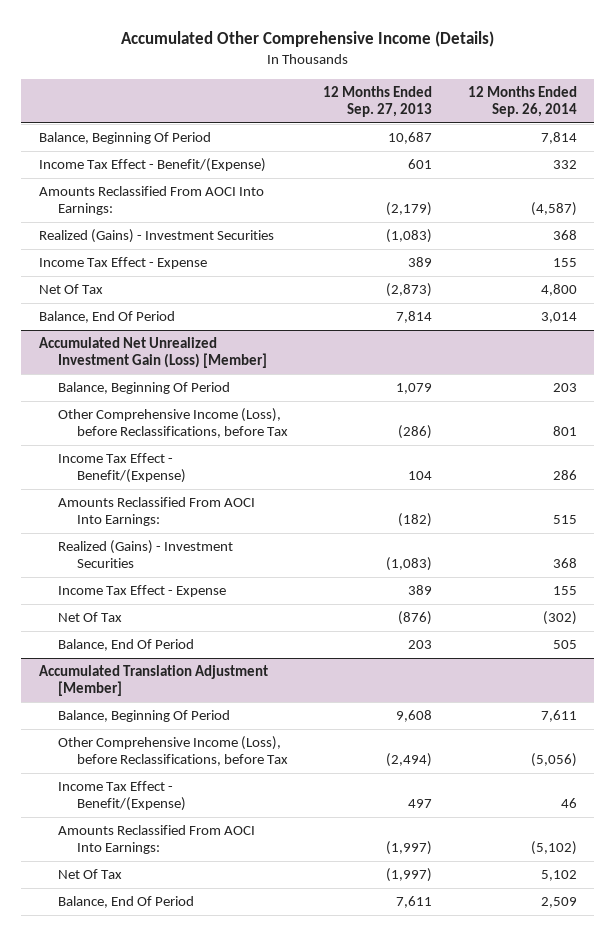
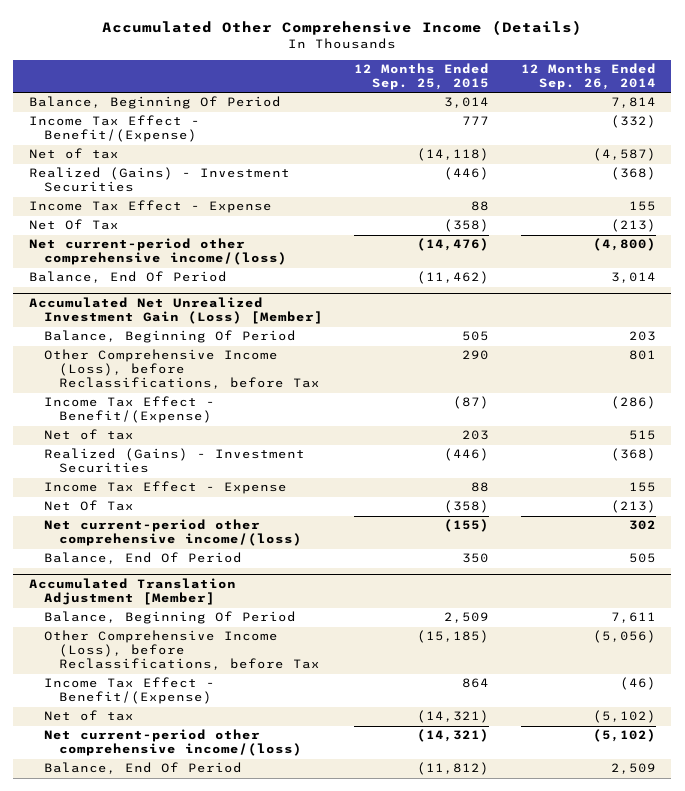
[323,86,433,118] 12 Months Ended Sep. 27, 2013 -> none
none -> [354,63,490,91] 12 Months Ended Sep. 25, 2015
[552,160,577,170] 332 -> [610,115,656,129] (332)
[38,186,264,216] Amounts Reclassified From AOCI Into Earnings: -> [29,148,120,160] Net of tax
[552,230,577,241] 368 -> [610,167,656,181] (368)
[540,284,577,297] 4,800 -> [610,219,656,233] (213)
none -> [29,238,287,266] Net current-period other comprehensive income/(loss)
[552,470,577,481] 286 -> [610,396,656,410] (286)
[57,497,255,527] Amounts Reclassified From AOCI Into Earnings: -> [43,429,134,441] Net of tax
[552,558,577,569] 368 -> [610,448,656,462] (368)
[542,611,577,626] (302) -> [610,500,656,514] (213)
none -> [43,519,302,547] Net current-period other comprehensive income/(loss)
[57,869,122,880] Net Of Tax -> none
[560,798,577,809] 46 -> [619,677,656,691] (46)
[57,825,255,855] Amounts Reclassified From AOCI Into Earnings: -> [43,710,134,722] Net of tax
none -> [43,729,302,757] Net current-period other comprehensive income/(loss)

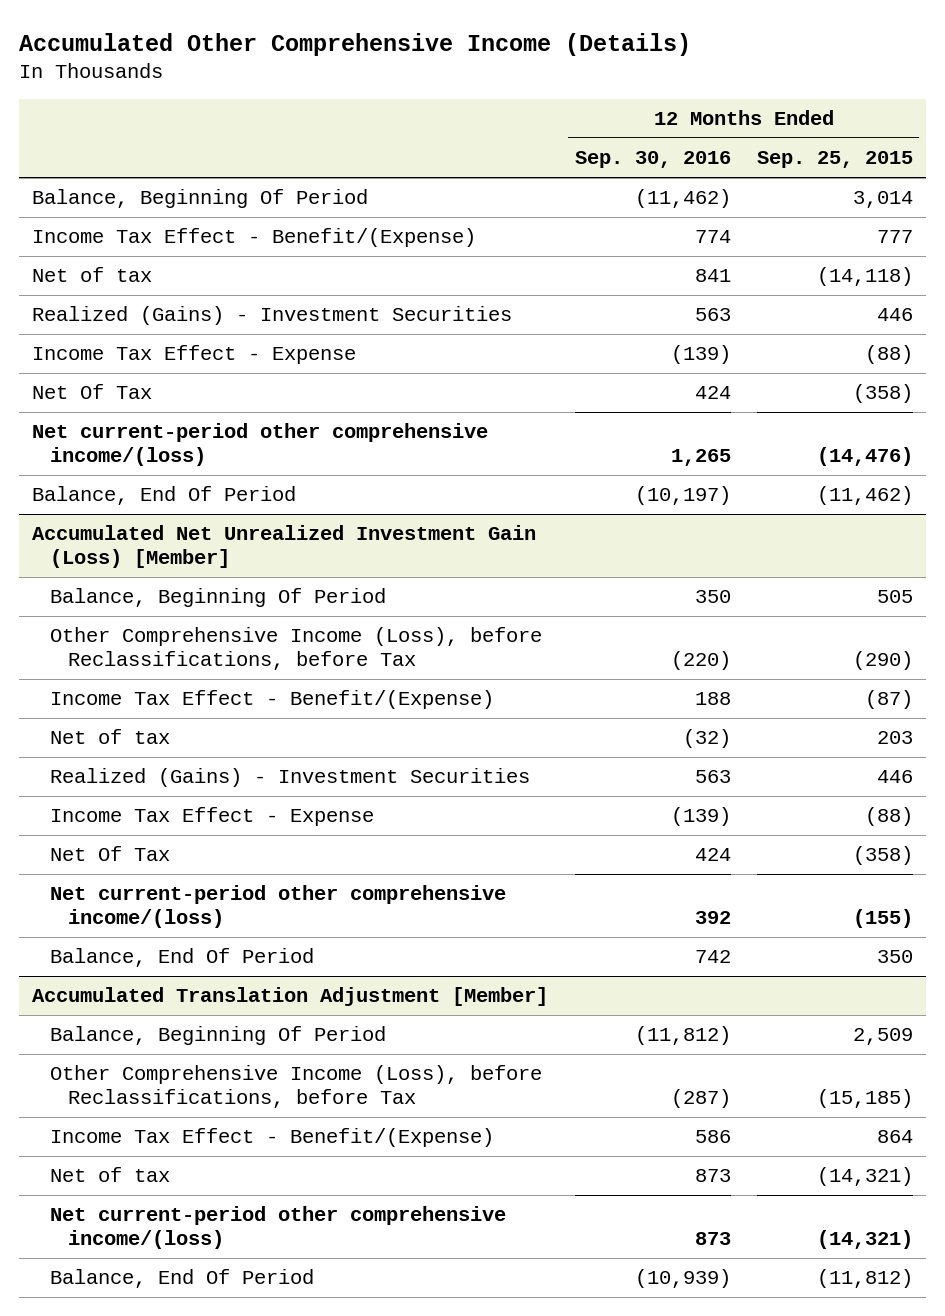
[520,63,656,91] 12 Months Ended Sep. 26, 2014 -> none
none -> [574,151,731,169] Sep. 30, 2016
[444,167,490,181] (446) -> [876,308,913,322] 446
[471,201,490,212] 88 -> [864,345,913,365] (88)
[462,350,490,361] 290 -> [852,650,913,670] (290)
[444,448,490,462] (446) -> [876,770,913,784] 446
[471,482,490,493] 88 -> [864,807,913,827] (88)

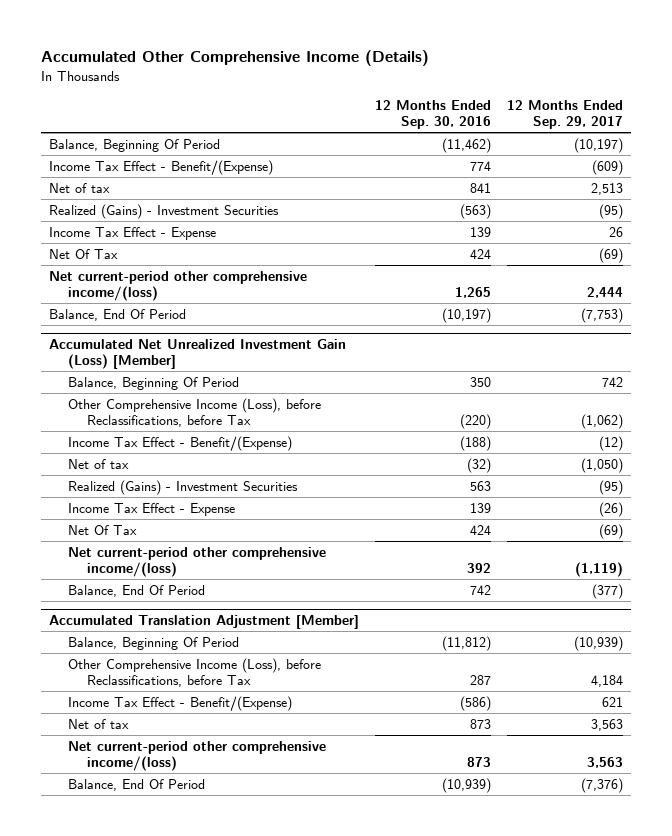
[756,151,913,169] Sep. 25, 2015 -> none
none -> [507,99,624,130] 12 Months Ended Sep. 29, 2017
[694,308,731,322] 563 -> [460,203,492,219] (563)
[670,345,731,365] (139) -> [470,226,492,237] 139
[694,692,731,706] 188 -> [460,435,492,451] (188)
[670,807,731,827] (139) -> [470,502,492,513] 139
[670,1088,731,1108] (287) -> [470,674,492,685] 287
[694,1130,731,1144] 586 -> [460,695,492,711] (586)

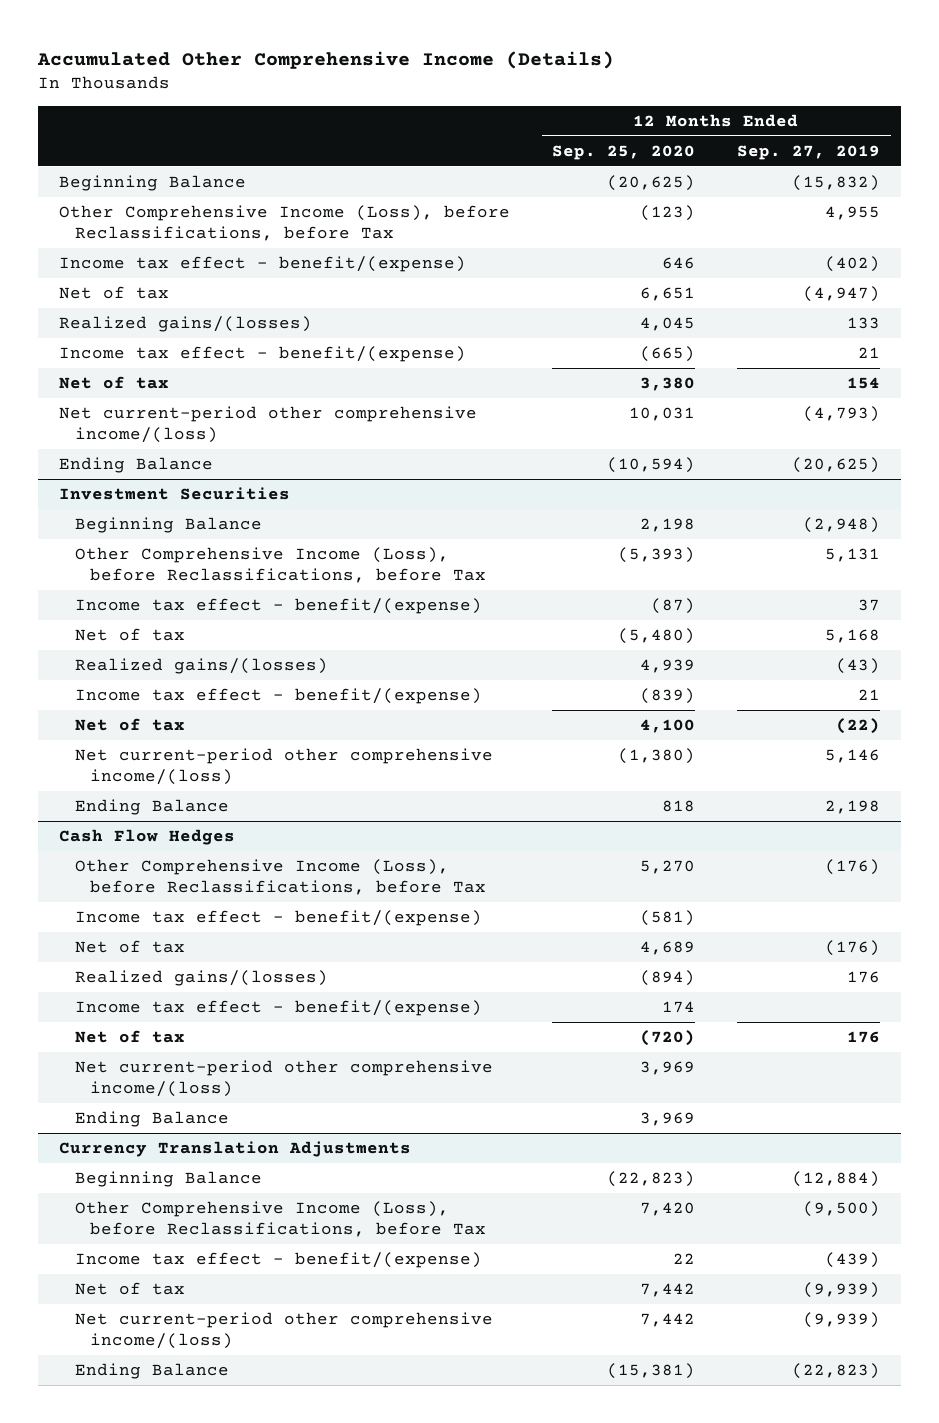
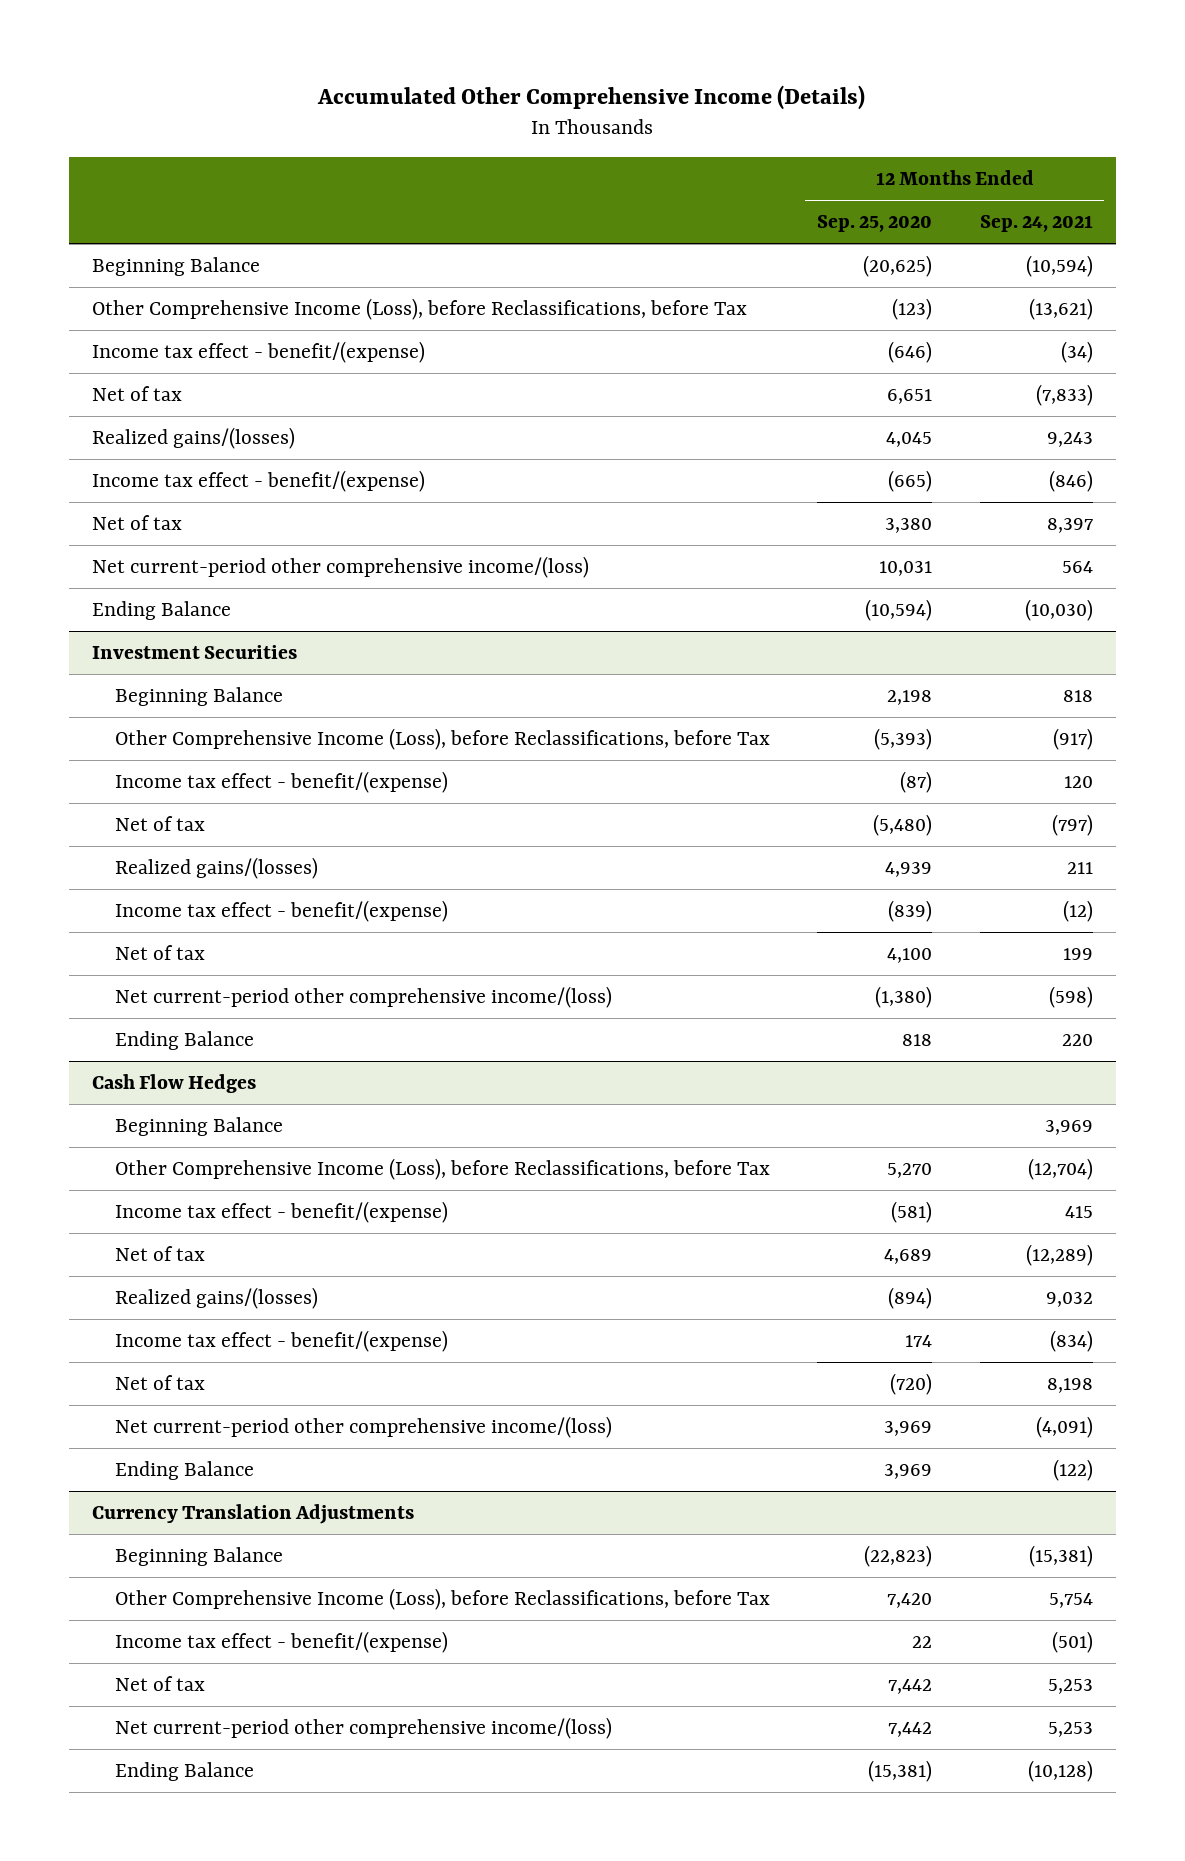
[737,144,881,160] Sep. 27, 2019 -> none
none -> [979,215,1093,233] Sep. 24, 2021
[662,257,696,270] 646 -> [888,341,933,364] (646)
none -> [114,1117,283,1137] Beginning Balance

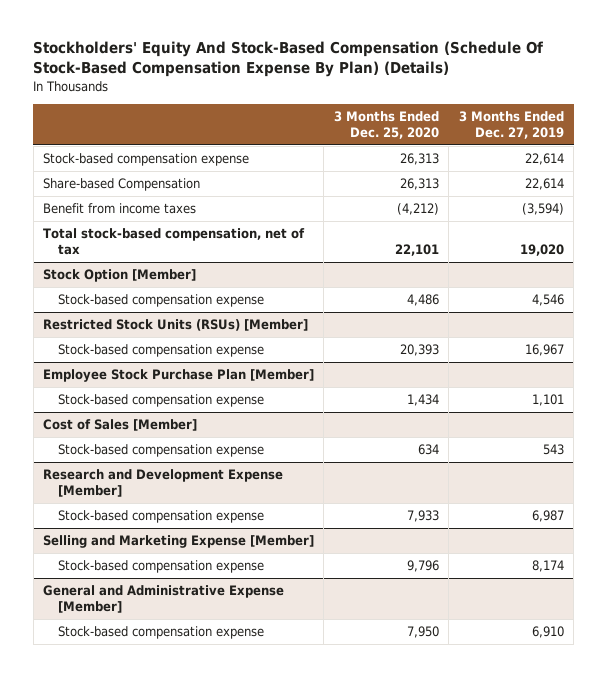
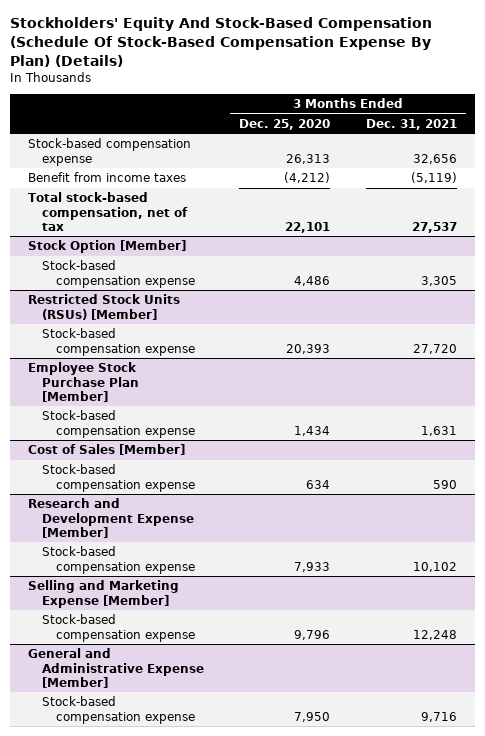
[458,111,564,140] 3 Months Ended Dec. 27, 2019 -> none
none -> [365,118,457,130] Dec. 31, 2021
[43,178,201,192] Share-based Compensation -> none

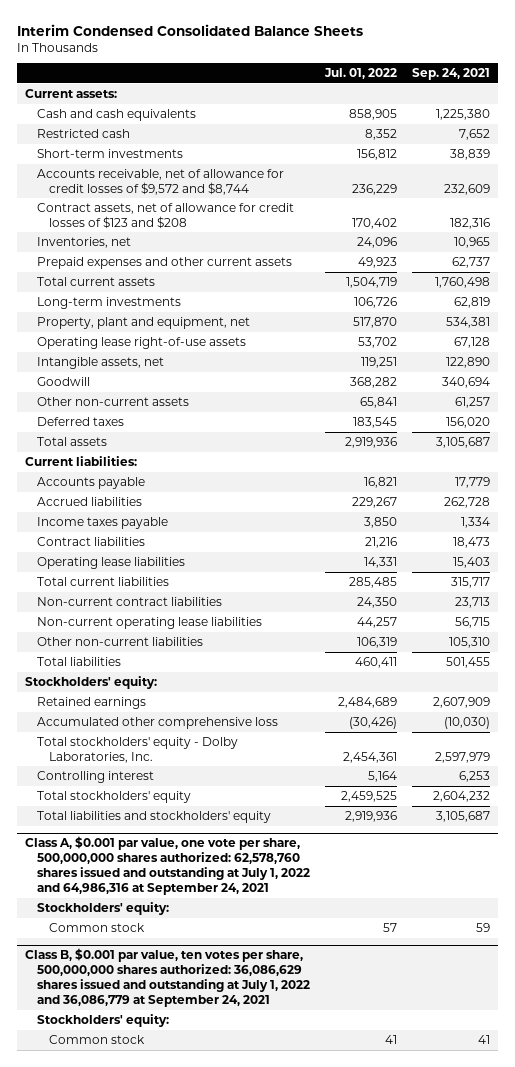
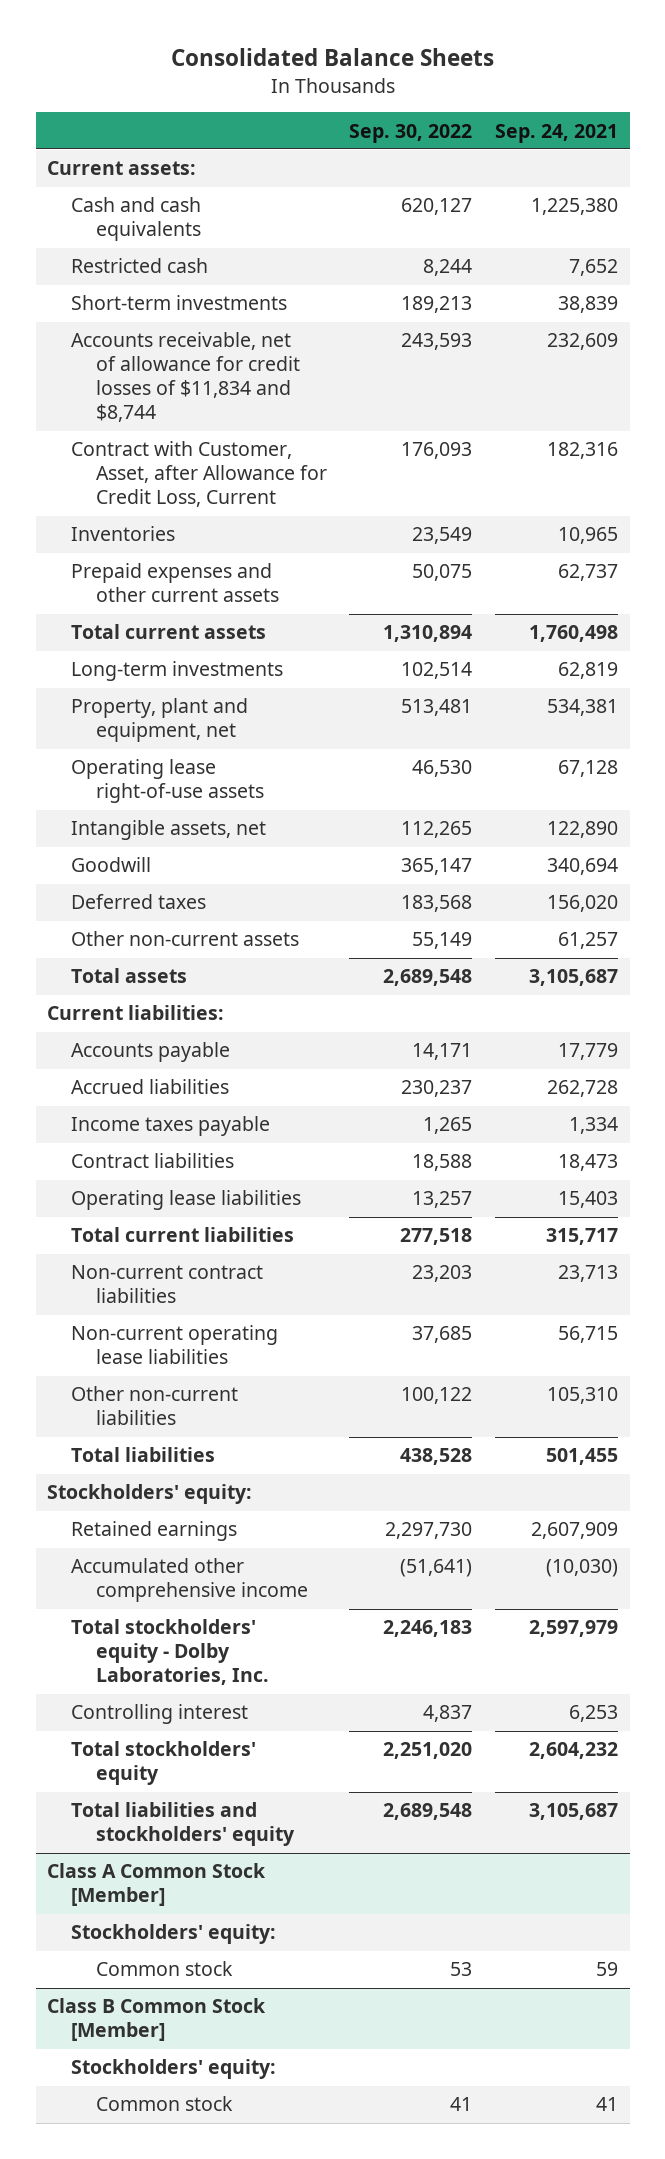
[17,23,364,36] Interim Condensed Consolidated Balance Sheets -> [170,48,494,67] Consolidated Balance Sheets
[324,68,398,80] Jul. 01, 2022 -> none
none -> [349,123,473,143] Sep. 30, 2022
[36,168,284,195] Accounts receivable, net of allowance for credit losses of $9,572 and $8,744 -> [71,332,300,423] Accounts receivable, net of allowance for credit losses of $11,834 and $8,744
[36,202,294,229] Contract assets, net of allowance for credit losses of $123 and $208 -> [71,441,327,508] Contract with Customer, Asset, after Allowance for Credit Loss, Current
[36,236,131,248] Inventories, net -> [71,526,176,542] Inventories
[36,396,189,406] Other non-current assets -> [71,931,300,947] Other non-current assets
[36,716,278,729] Accumulated other comprehensive loss -> [71,1558,308,1603] Accumulated other comprehensive income
[24,836,310,895] Class A, $0.001 par value, one vote per share, 500,000,000 shares authorized: 62,578,760 shares issued and outstanding at July 1, 2022 and 64,986,316 at September 24, 2021 -> [47,1863,267,1907] Class A Common Stock [Member]
[24,948,310,1007] Class B, $0.001 par value, ten votes per share, 500,000,000 shares authorized: 36,086,629 shares issued and outstanding at July 1, 2022 and 36,086,779 at September 24, 2021 -> [47,1998,267,2042] Class B Common Stock [Member]

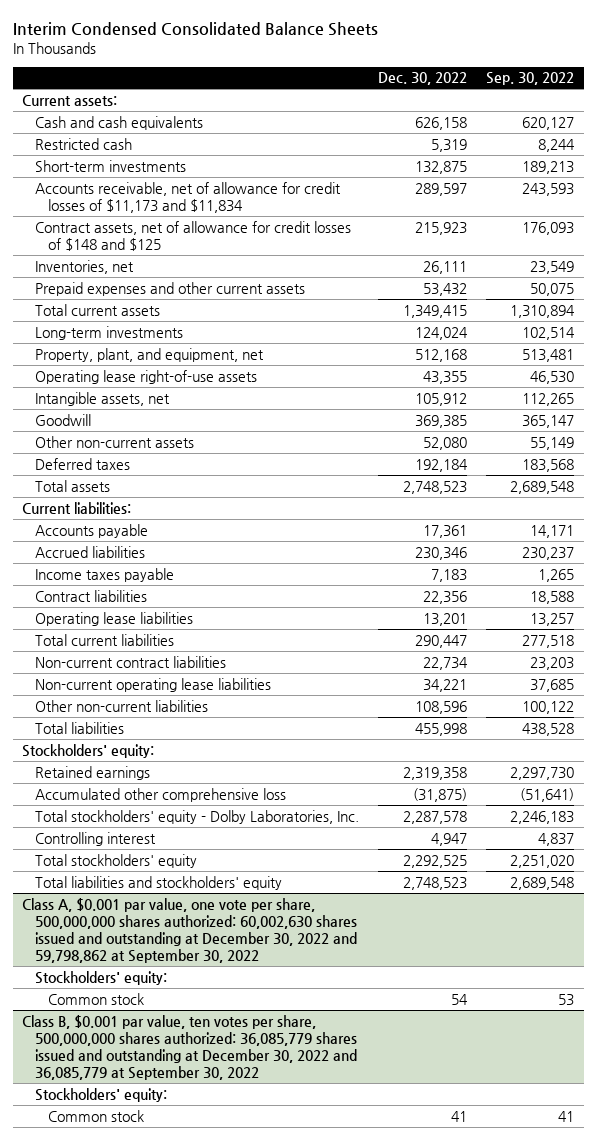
[170,48,494,67] Consolidated Balance Sheets -> [12,22,378,37] Interim Condensed Consolidated Balance Sheets
[495,123,619,143] Sep. 24, 2021 -> none
none -> [378,72,468,86] Dec. 30, 2022
[71,332,300,423] Accounts receivable, net of allowance for credit losses of $11,834 and $8,744 -> [35,181,342,213] Accounts receivable, net of allowance for credit losses of $11,173 and $11,834
[71,441,327,508] Contract with Customer, Asset, after Allowance for Credit Loss, Current -> [35,220,352,251] Contract assets, net of allowance for credit losses of $148 and $125
[71,526,176,542] Inventories -> [35,259,135,274] Inventories, net
[71,698,249,743] Property, plant and equipment, net -> [35,347,265,362] Property, plant, and equipment, net
[71,894,207,910] Deferred taxes -> [35,457,131,470] Deferred taxes
[71,1558,308,1603] Accumulated other comprehensive income -> [35,787,287,802] Accumulated other comprehensive loss
[47,1863,267,1907] Class A Common Stock [Member] -> [22,897,358,963] Class A, $0.001 par value, one vote per share, 500,000,000 shares authorized: 60,002,630 shares issued and outstanding at December 30, 2022 and 59,798,862 at September 30, 2022
[47,1998,267,2042] Class B Common Stock [Member] -> [22,1014,358,1080] Class B, $0.001 par value, ten votes per share, 500,000,000 shares authorized: 36,085,779 shares issued and outstanding at December 30, 2022 and 36,085,779 at September 30, 2022

